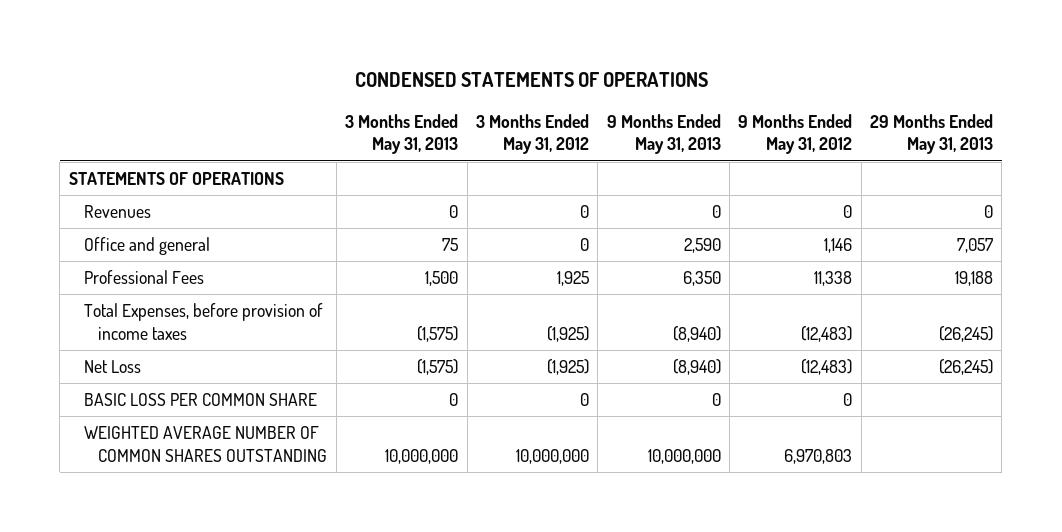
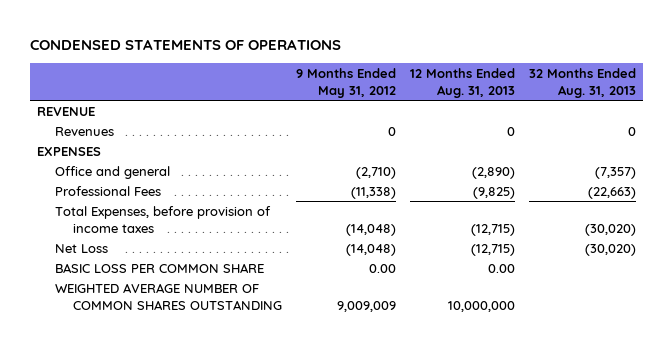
[345,113,459,155] 3 Months Ended May 31, 2013 -> none
[475,113,589,155] 3 Months Ended May 31, 2012 -> none
[606,113,721,155] 9 Months Ended May 31, 2013 -> none
[870,113,994,155] 29 Months Ended May 31, 2013 -> none
none -> [409,68,515,98] 12 Months Ended Aug. 31, 2013
none -> [528,68,636,98] 32 Months Ended Aug. 31, 2013
[68,172,284,186] STATEMENTS OF OPERATIONS -> none
none -> [36,106,95,116] REVENUE
none -> [36,146,101,156] EXPENSES
[824,238,853,254] 1,146 -> [355,166,396,179] (2,710)
[814,271,853,287] 11,338 -> [350,186,396,199] (11,338)
[801,325,853,342] (12,483) -> [345,223,396,236] (14,048)
[801,359,853,376] (12,483) -> [345,243,396,256] (14,048)
[843,393,853,407] 0 -> [368,263,396,273] 0.00
[784,448,853,464] 6,970,803 -> [336,300,396,312] 9,009,009

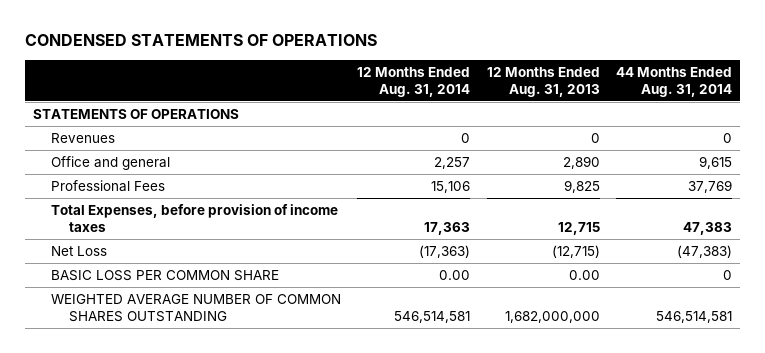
[295,68,396,98] 9 Months Ended May 31, 2012 -> none
[528,68,636,98] 32 Months Ended Aug. 31, 2013 -> none
none -> [357,67,471,97] 12 Months Ended Aug. 31, 2014
none -> [616,67,733,97] 44 Months Ended Aug. 31, 2014
[36,106,95,116] REVENUE -> none
none -> [33,109,240,120] STATEMENTS OF OPERATIONS
[36,146,101,156] EXPENSES -> none
[471,166,515,179] (2,890) -> [562,156,600,170] 2,890
[472,186,515,199] (9,825) -> [563,180,600,194] 9,825
[470,223,515,236] (12,715) -> [557,221,600,235] 12,715
[447,300,515,312] 10,000,000 -> [504,310,600,323] 1,682,000,000

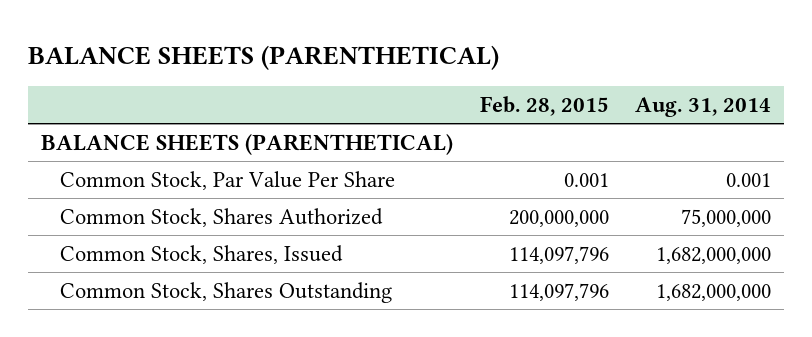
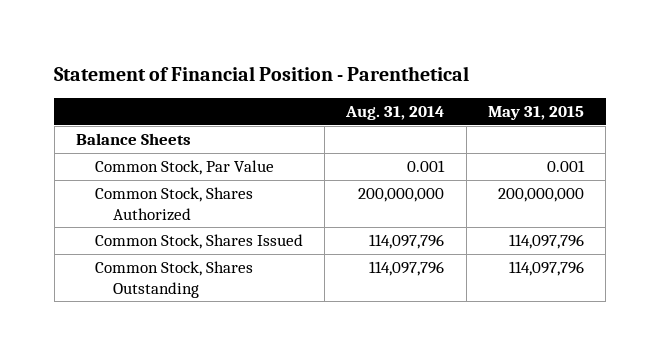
[28,44,500,70] BALANCE SHEETS (PARENTHETICAL) -> [54,66,470,82] Statement of Financial Position - Parenthetical
[479,95,609,116] Feb. 28, 2015 -> none
none -> [488,106,585,121] May 31, 2015
[41,133,454,155] BALANCE SHEETS (PARENTHETICAL) -> [76,133,192,146] Balance Sheets
[59,170,395,190] Common Stock, Par Value Per Share -> [94,160,274,176] Common Stock, Par Value
[680,208,771,227] 75,000,000 -> [358,188,445,203] 200,000,000
[59,244,343,264] Common Stock, Shares, Issued -> [94,234,303,250] Common Stock, Shares Issued
[655,246,771,264] 1,682,000,000 -> [369,234,445,250] 114,097,796
[655,283,771,301] 1,682,000,000 -> [369,261,445,277] 114,097,796

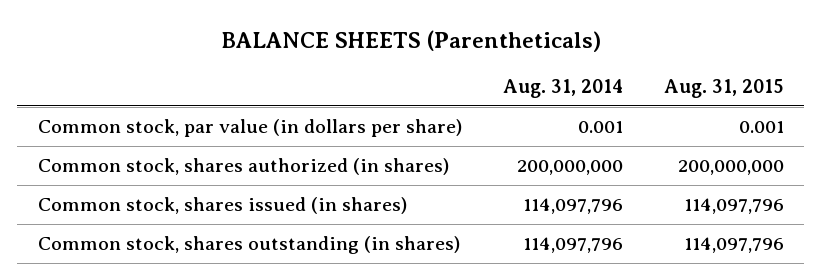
[54,66,470,82] Statement of Financial Position - Parenthetical -> [220,29,601,52] BALANCE SHEETS (Parentheticals)
[488,106,585,121] May 31, 2015 -> none
none -> [663,79,784,99] Aug. 31, 2015
[76,133,192,146] Balance Sheets -> none
[94,160,274,176] Common Stock, Par Value -> [37,119,462,138] Common stock, par value (in dollars per share)
[94,187,253,222] Common Stock, Shares Authorized -> [37,158,449,176] Common stock, shares authorized (in shares)
[94,234,303,250] Common Stock, Shares Issued -> [37,197,407,215] Common stock, shares issued (in shares)
[94,261,253,299] Common Stock, Shares Outstanding -> [37,236,460,255] Common stock, shares outstanding (in shares)

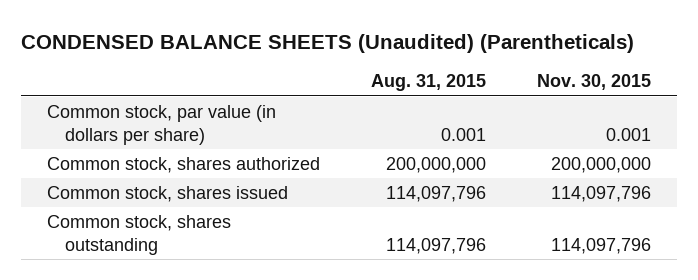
[220,29,601,52] BALANCE SHEETS (Parentheticals) -> [21,33,635,53] CONDENSED BALANCE SHEETS (Unaudited) (Parentheticals)
[502,79,623,99] Aug. 31, 2014 -> none
none -> [537,74,652,91] Nov. 30, 2015
[37,158,449,176] Common stock, shares authorized (in shares) -> [46,156,320,173] Common stock, shares authorized
[37,197,407,215] Common stock, shares issued (in shares) -> [46,185,288,202] Common stock, shares issued
[37,236,460,255] Common stock, shares outstanding (in shares) -> [46,214,231,255] Common stock, shares outstanding

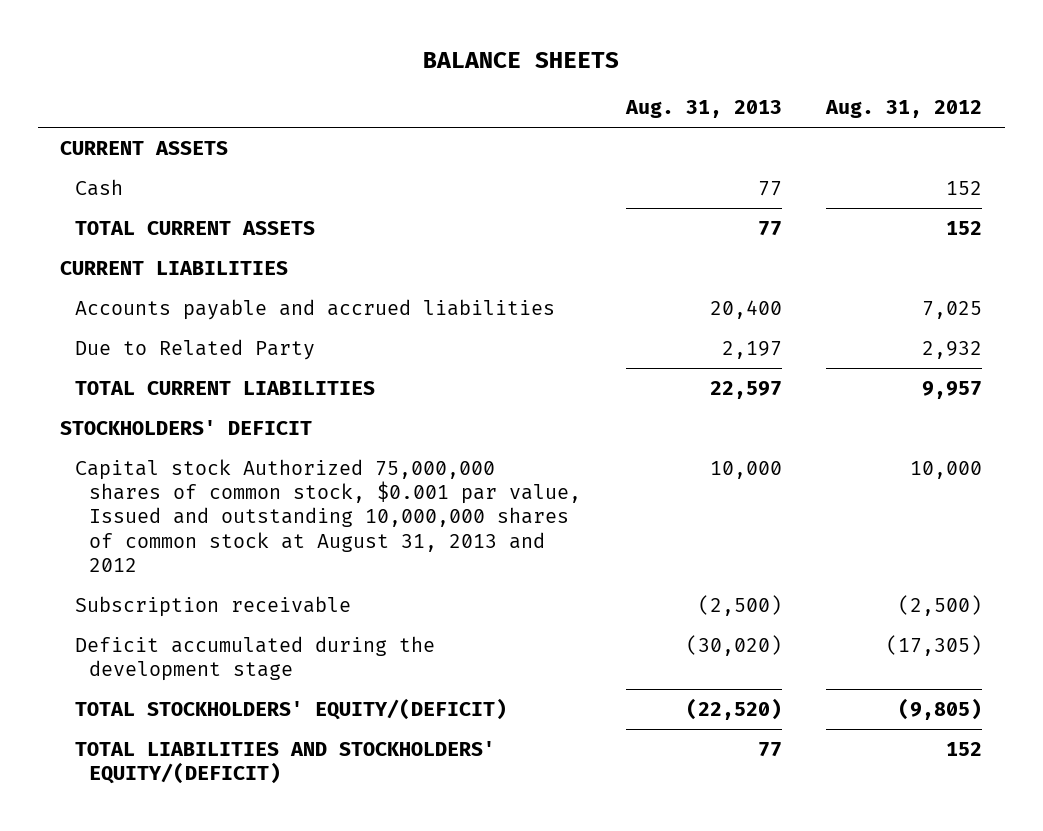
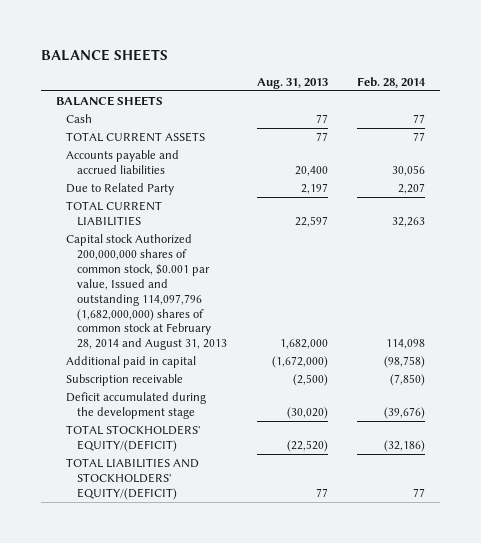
[825,100,983,119] Aug. 31, 2012 -> none
none -> [357,76,427,88] Feb. 28, 2014
[60,140,229,155] CURRENT ASSETS -> none
none -> [55,96,163,107] BALANCE SHEETS
[60,260,289,275] CURRENT LIABILITIES -> none
[60,419,313,435] STOCKHOLDERS' DEFICIT -> none
[74,458,582,573] Capital stock Authorized 75,000,000 shares of common stock, $0.001 par value, Issued and outstanding 10,000,000 shares of common stock at August 31, 2013 and 2012 -> [66,234,227,351] Capital stock Authorized 200,000,000 shares of common stock, $0.001 par value, Issued and outstanding 114,097,796 (1,682,000,000) shares of common stock at February 28, 2014 and August 31, 2013
[709,460,782,479] 10,000 -> [279,339,328,350] 1,682,000
none -> [66,356,197,369] Additional paid in capital

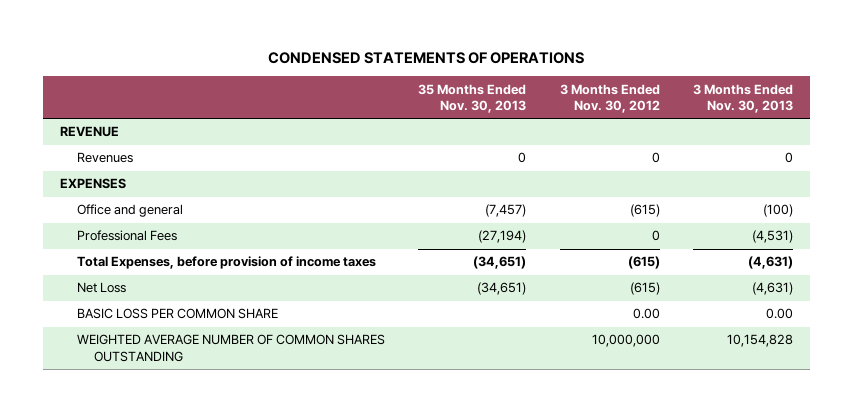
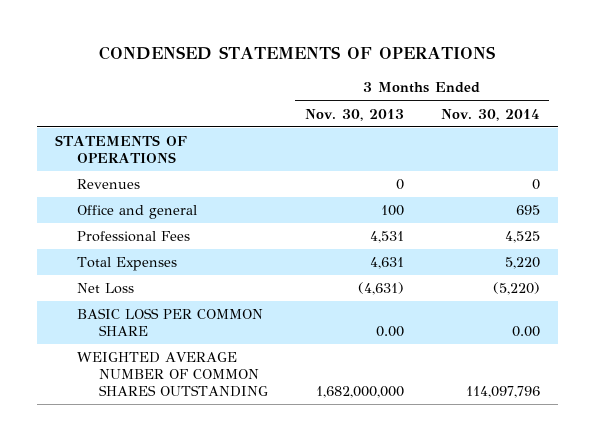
[418,83,527,114] 35 Months Ended Nov. 30, 2013 -> none
[559,83,660,114] 3 Months Ended Nov. 30, 2012 -> none
none -> [440,108,540,121] Nov. 30, 2014
[59,126,119,138] REVENUE -> none
none -> [55,135,188,164] STATEMENTS OF OPERATIONS
[59,178,126,190] EXPENSES -> none
[762,204,793,218] (100) -> [380,205,404,217] 100
[751,230,793,244] (4,531) -> [369,231,404,244] 4,531
[76,256,376,270] Total Expenses, before provision of income taxes -> [76,257,177,272] Total Expenses
[747,256,793,270] (4,631) -> [369,257,404,270] 4,631
[726,334,793,348] 10,154,828 -> [315,386,404,399] 1,682,000,000

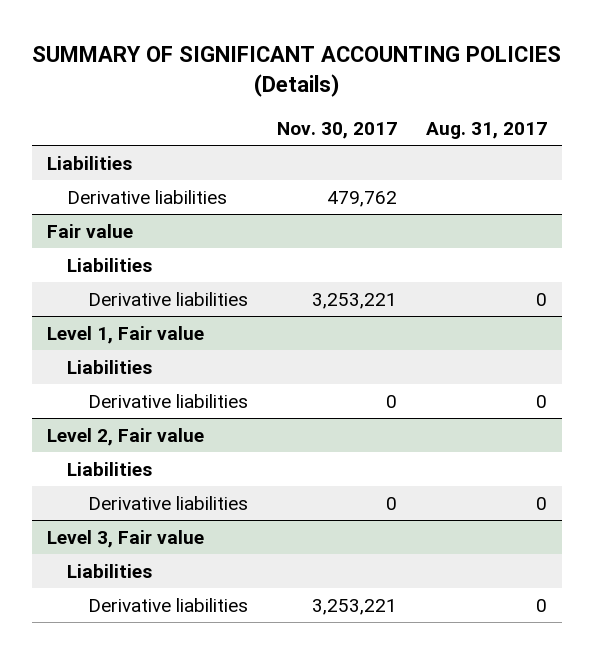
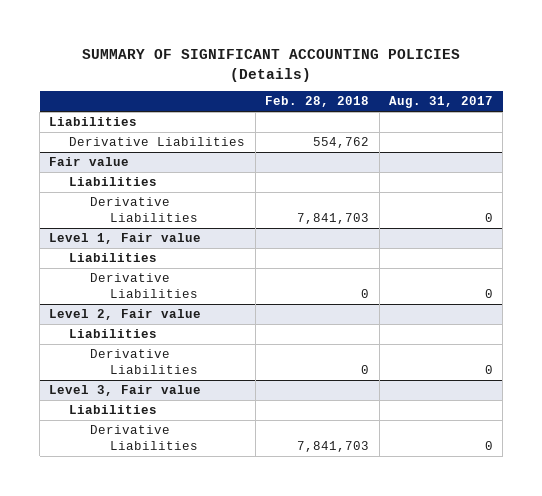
[277,122,398,140] Nov. 30, 2017 -> none
none -> [265,96,370,108] Feb. 28, 2018
[67,189,228,204] Derivative liabilities -> [69,137,246,147] Derivative Liabilities
[87,291,248,306] Derivative liabilities -> [89,197,198,222] Derivative Liabilities
[87,393,248,408] Derivative liabilities -> [89,273,198,298] Derivative Liabilities
[87,495,248,510] Derivative liabilities -> [89,349,198,374] Derivative Liabilities
[87,597,248,612] Derivative liabilities -> [89,425,198,450] Derivative Liabilities

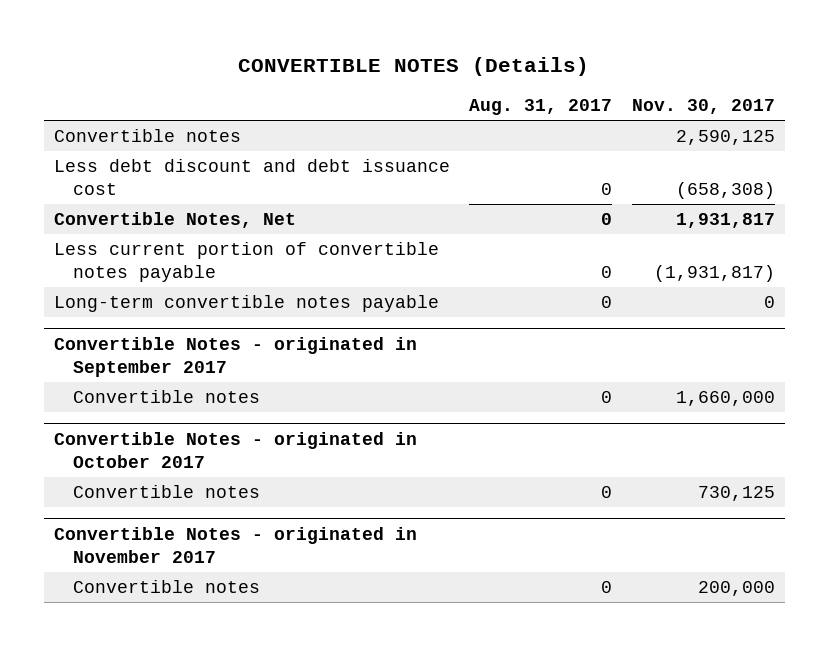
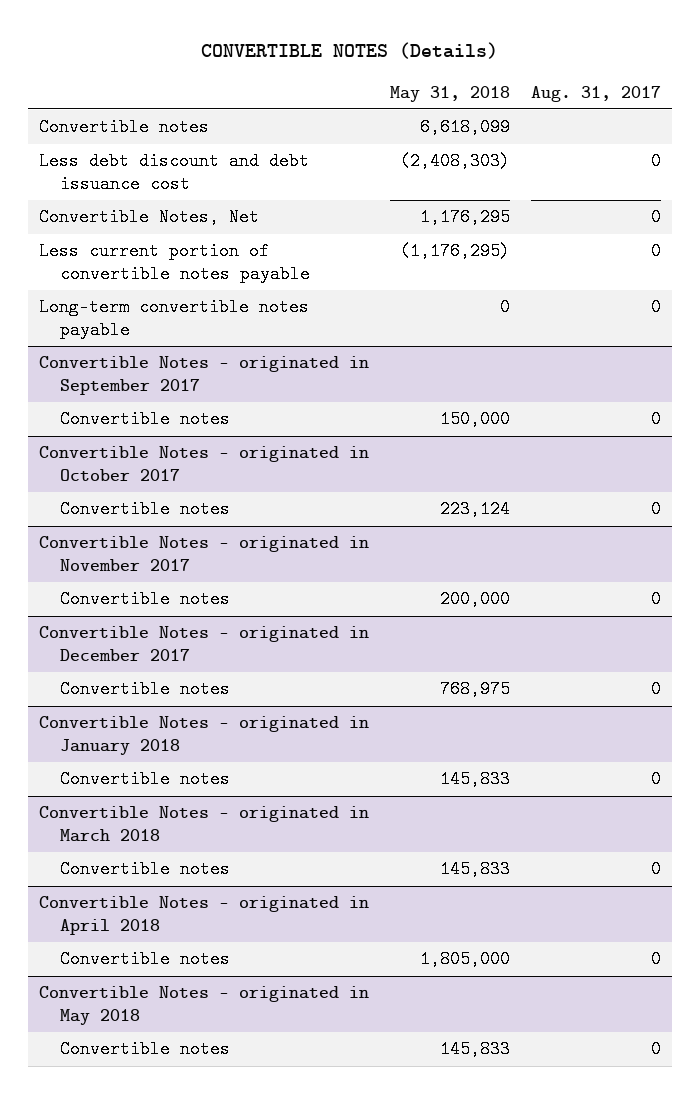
[632,99,776,115] Nov. 30, 2017 -> none
none -> [389,85,510,102] May 31, 2018
none -> [38,626,369,661] Convertible Notes - originated in December 2017
none -> [59,680,230,699] Convertible notes
none -> [38,716,369,755] Convertible Notes - originated in January 2018
none -> [59,770,230,789] Convertible notes
none -> [38,806,369,842] Convertible Notes - originated in March 2018
none -> [59,860,230,879] Convertible notes
none -> [38,896,369,935] Convertible Notes - originated in April 2018
none -> [59,950,230,969] Convertible notes
none -> [38,986,369,1025] Convertible Notes - originated in May 2018
none -> [59,1040,230,1059] Convertible notes

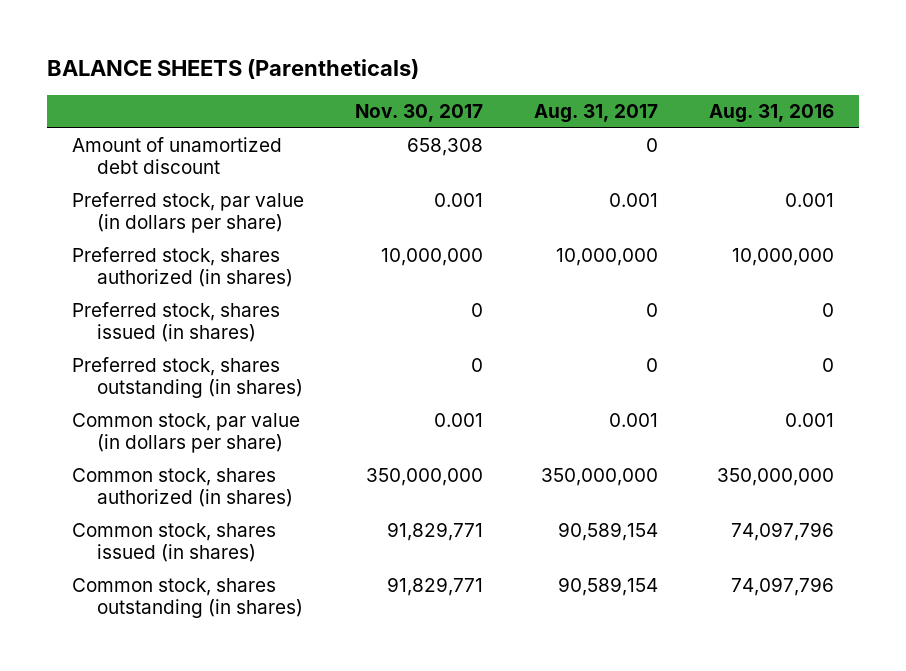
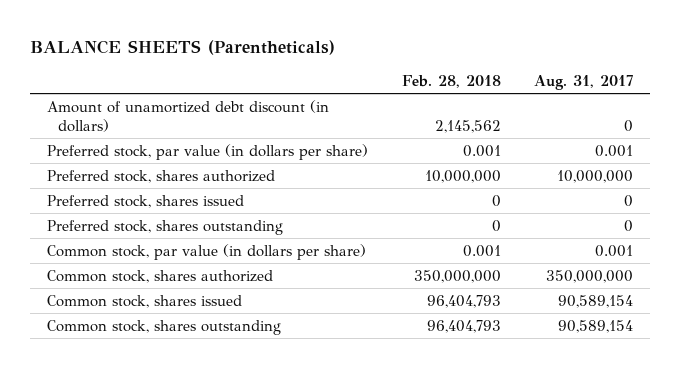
[355,104,484,123] Nov. 30, 2017 -> none
[709,104,835,124] Aug. 31, 2016 -> none
none -> [401,74,501,88] Feb. 28, 2018
[72,137,283,175] Amount of unamortized debt discount -> [46,99,329,132] Amount of unamortized debt discount (in dollars)
[72,247,294,288] Preferred stock, shares authorized (in shares) -> [46,169,275,183] Preferred stock, shares authorized
[72,302,281,343] Preferred stock, shares issued (in shares) -> [46,194,244,208] Preferred stock, shares issued
[72,357,304,399] Preferred stock, shares outstanding (in shares) -> [46,219,283,235] Preferred stock, shares outstanding
[72,468,294,508] Common stock, shares authorized (in shares) -> [46,269,273,283] Common stock, shares authorized
[72,523,277,563] Common stock, shares issued (in shares) -> [46,294,242,308] Common stock, shares issued
[72,578,304,619] Common stock, shares outstanding (in shares) -> [46,319,281,335] Common stock, shares outstanding

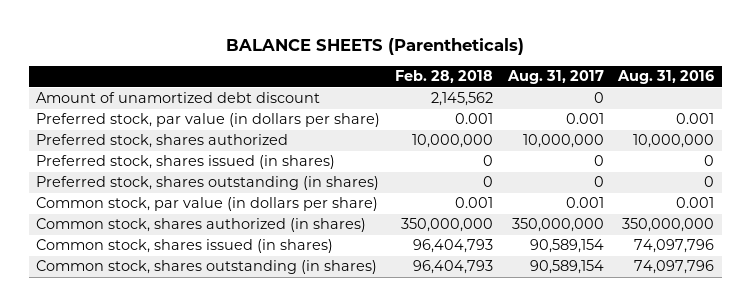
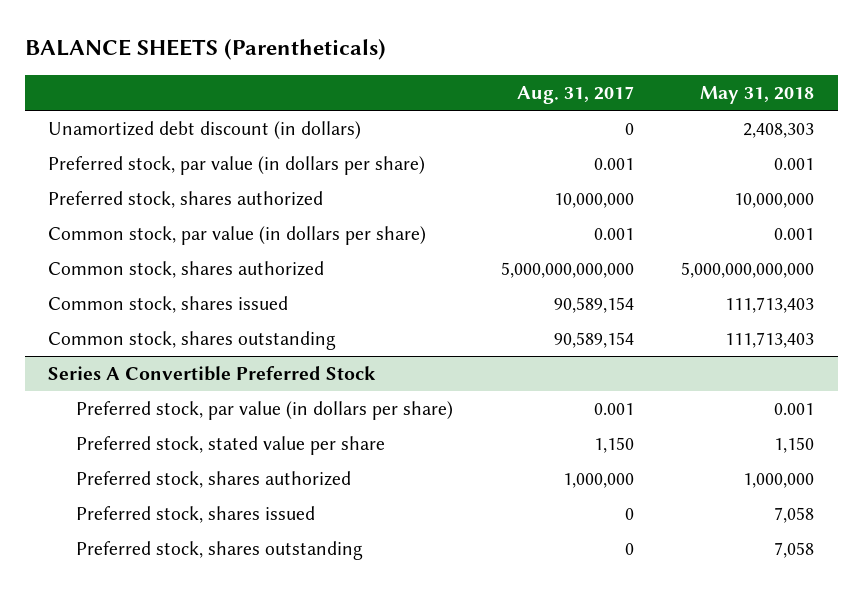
[395,70,494,84] Feb. 28, 2018 -> none
[617,70,715,85] Aug. 31, 2016 -> none
none -> [700,86,815,105] May 31, 2018
[36,92,321,104] Amount of unamortized debt discount -> [48,121,362,140] Unamortized debt discount (in dollars)
[36,155,336,170] Preferred stock, shares issued (in shares) -> none
[36,176,380,191] Preferred stock, shares outstanding (in shares) -> none
[36,218,367,233] Common stock, shares authorized (in shares) -> [48,261,325,279] Common stock, shares authorized
[511,218,604,233] 350,000,000 -> [500,262,634,279] 5,000,000,000,000
[36,239,334,254] Common stock, shares issued (in shares) -> [48,296,289,314] Common stock, shares issued
[36,260,378,275] Common stock, shares outstanding (in shares) -> [48,331,337,351] Common stock, shares outstanding
none -> [48,366,377,382] Series A Convertible Preferred Stock
none -> [76,401,454,421] Preferred stock, par value (in dollars per share)
none -> [76,436,386,456] Preferred stock, stated value per share
none -> [76,471,352,489] Preferred stock, shares authorized
none -> [76,506,316,524] Preferred stock, shares issued
none -> [76,541,364,561] Preferred stock, shares outstanding

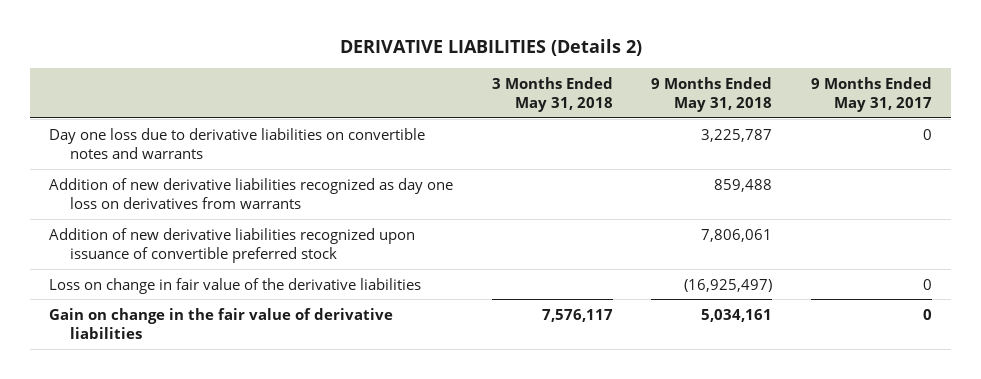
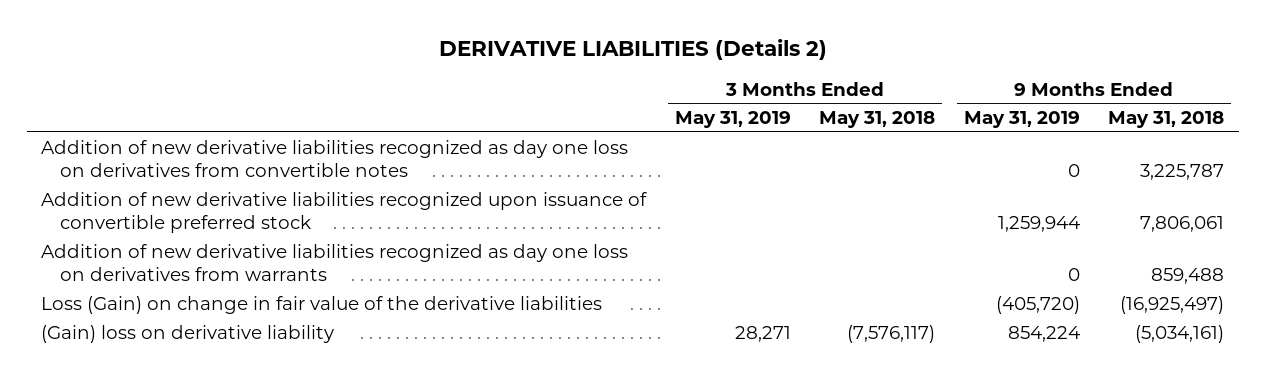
[810,76,932,113] 9 Months Ended May 31, 2017 -> none
none -> [674,111,791,129] May 31, 2019
none -> [963,111,1080,129] May 31, 2019
[49,127,426,159] Day one loss due to derivative liabilities on convertible notes and warrants -> [41,139,629,178] Addition of new derivative liabilities recognized as day one loss on derivatives from convertible notes
[49,177,454,209] Addition of new derivative liabilities recognized as day one loss on derivatives from warrants -> [41,243,629,282] Addition of new derivative liabilities recognized as day one loss on derivatives from warrants
[49,277,422,294] Loss on change in fair value of the derivative liabilities -> [41,295,603,314] Loss (Gain) on change in fair value of the derivative liabilities
[49,307,394,339] Gain on change in the fair value of derivative liabilities -> [41,324,335,343] (Gain) loss on derivative liability
[541,308,613,322] 7,576,117 -> [847,324,936,343] (7,576,117)
[701,308,773,322] 5,034,161 -> [1135,324,1225,343] (5,034,161)

